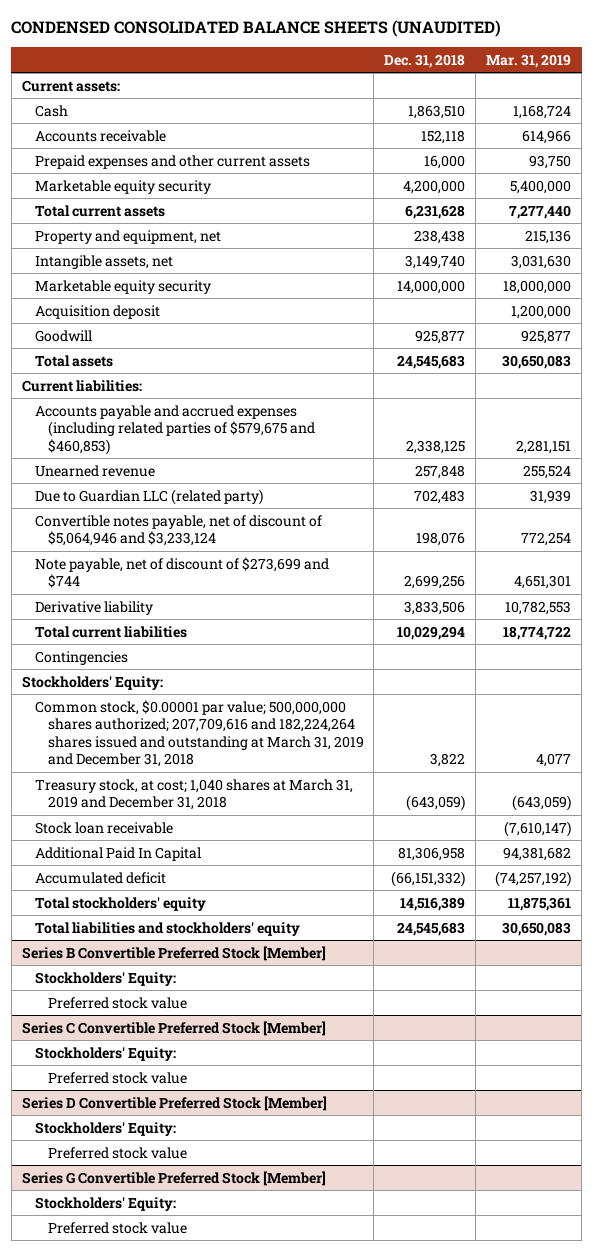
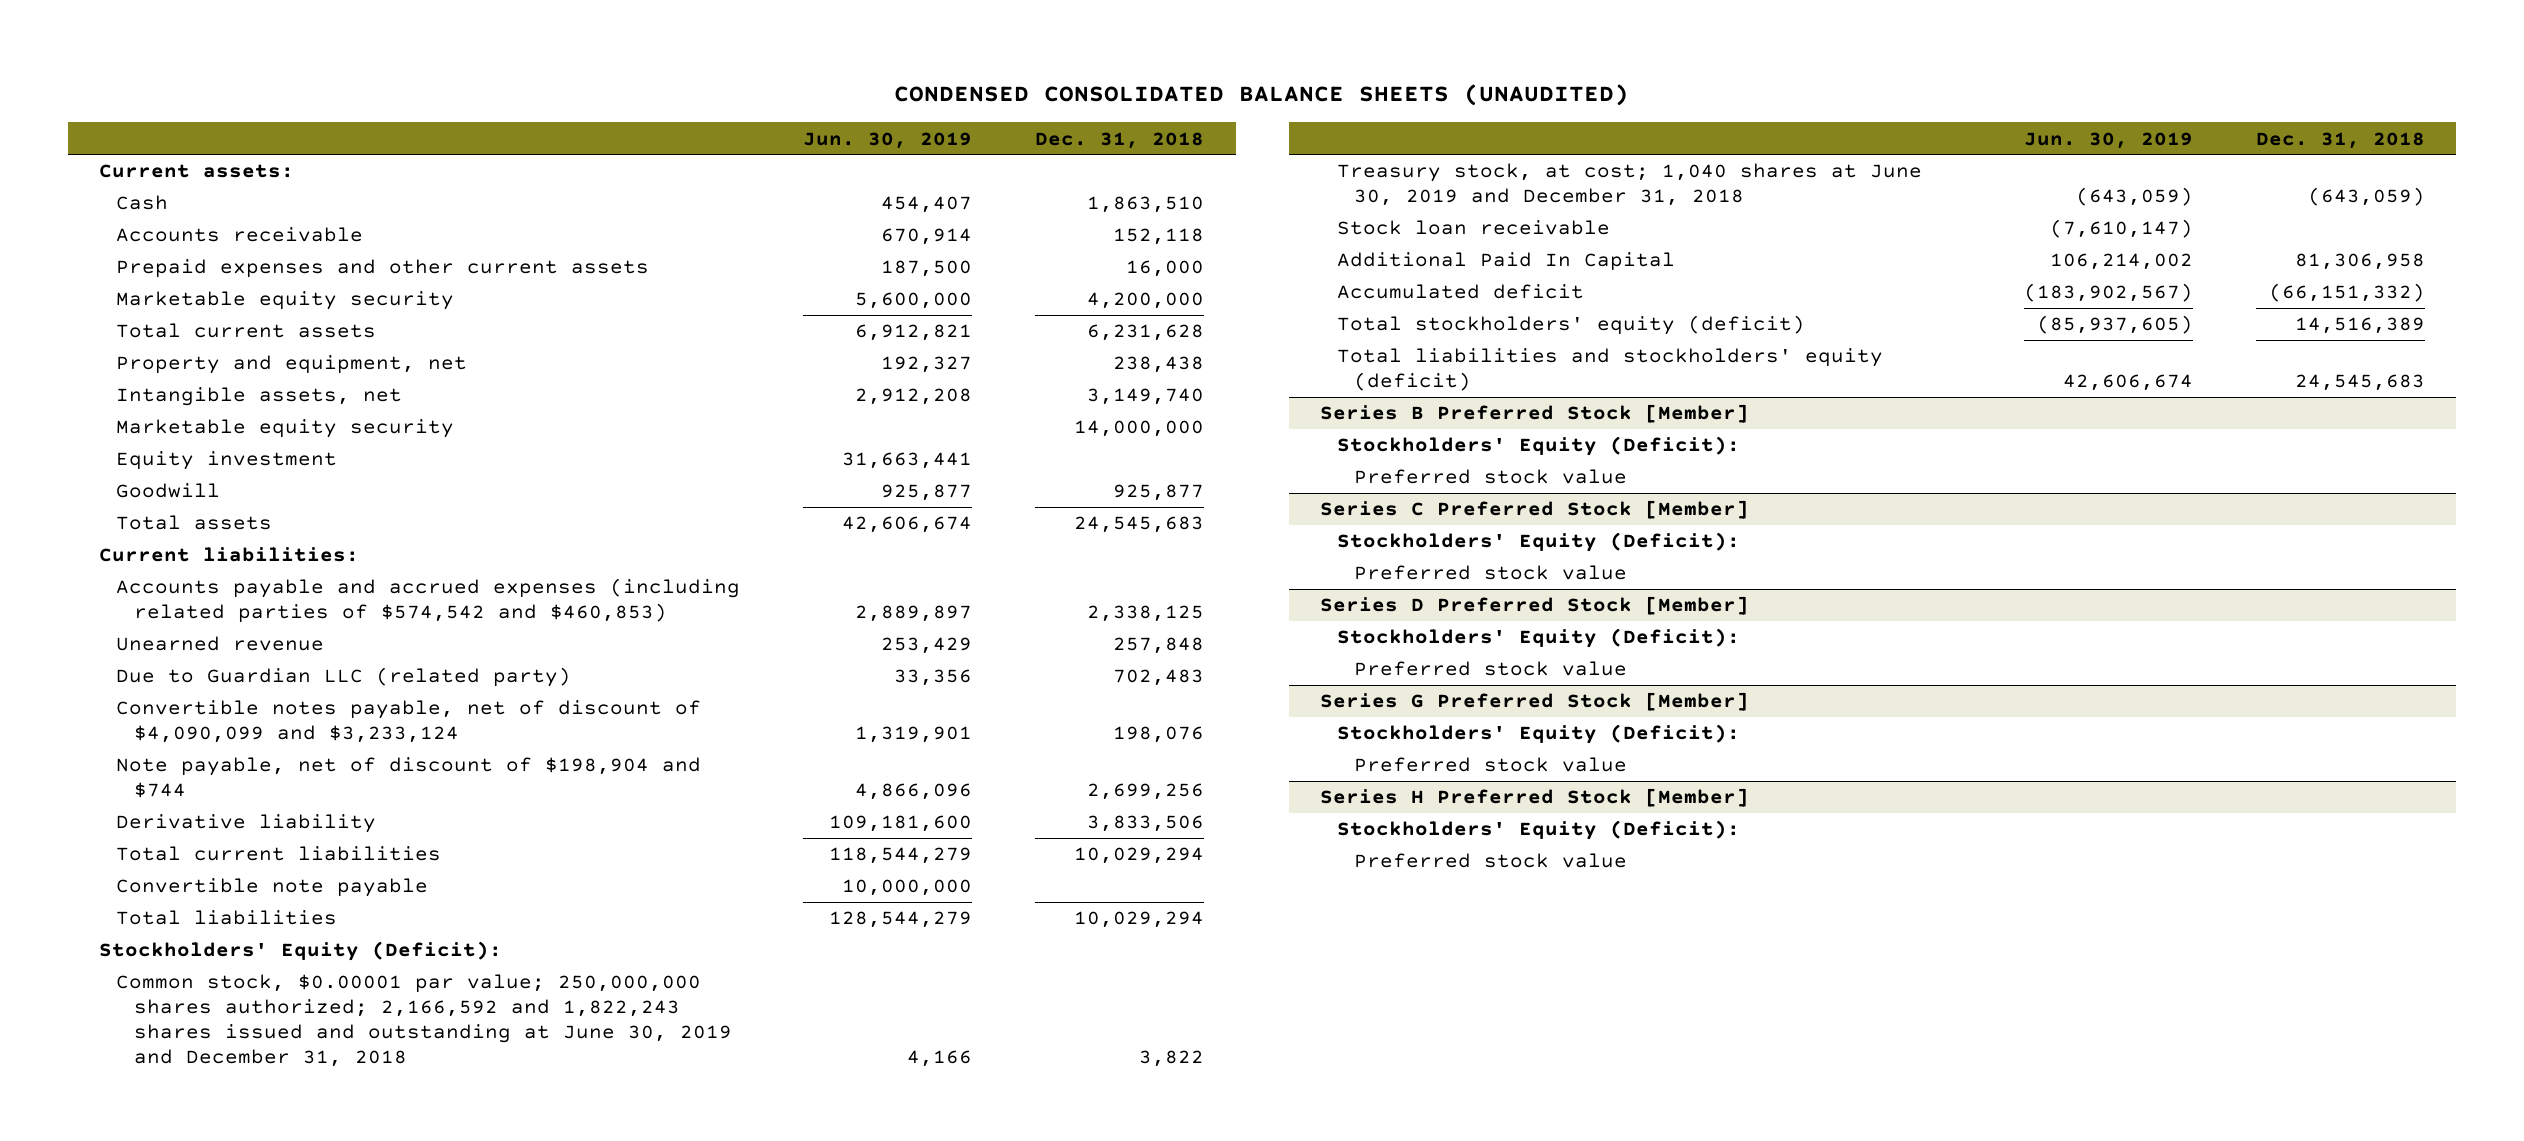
[486,53,572,68] Mar. 31, 2019 -> none
none -> [803,131,973,149] Jun. 30, 2019
[34,304,160,319] Acquisition deposit -> none
none -> [116,451,338,471] Equity investment
[34,404,315,455] Accounts payable and accrued expenses (including related parties of $579,675 and $460,853) -> [116,578,741,624] Accounts payable and accrued expenses (including related parties of $574,542 and $460,853)
[34,514,322,547] Convertible notes payable, net of discount of $5,064,946 and $3,233,124 -> [116,700,702,744] Convertible notes payable, net of discount of $4,090,099 and $3,233,124
[34,556,329,589] Note payable, net of discount of $273,699 and $744 -> [116,757,702,799] Note payable, net of discount of $198,904 and $744
[34,650,128,665] Contingencies -> none
none -> [116,878,429,898] Convertible note payable
none -> [116,910,338,926] Total liabilities
[21,675,163,690] Stockholders' Equity: -> [99,941,503,962] Stockholders' Equity (Deficit):
[34,699,364,768] Common stock, $0.00001 par value; 500,000,000 shares authorized; 207,709,616 and 182,224,264 shares issued and outstanding at March 31, 2019 and December 31, 2018 -> [116,974,732,1068] Common stock, $0.00001 par value; 250,000,000 shares authorized; 2,166,592 and 1,822,243 shares issued and outstanding at June 30, 2019 and December 31, 2018
[34,778,353,811] Treasury stock, at cost; 1,040 shares at March 31, 2019 and December 31, 2018 -> [1337,163,1923,207] Treasury stock, at cost; 1,040 shares at June 30, 2019 and December 31, 2018
[34,896,206,911] Total stockholders' equity -> [1337,315,1806,336] Total stockholders' equity (deficit)
[34,921,300,936] Total liabilities and stockholders' equity -> [1337,348,1884,392] Total liabilities and stockholders' equity (deficit)
[21,945,326,961] Series B Convertible Preferred Stock [Member] -> [1319,404,1749,424] Series B Preferred Stock [Member]
[34,971,176,986] Stockholders' Equity: -> [1337,436,1741,457] Stockholders' Equity (Deficit):
[21,1020,326,1036] Series C Convertible Preferred Stock [Member] -> [1319,500,1749,520] Series C Preferred Stock [Member]
[34,1046,176,1061] Stockholders' Equity: -> [1337,532,1741,553] Stockholders' Equity (Deficit):
[21,1095,327,1111] Series D Convertible Preferred Stock [Member] -> [1319,596,1749,616] Series D Preferred Stock [Member]
[34,1121,176,1136] Stockholders' Equity: -> [1337,628,1741,649] Stockholders' Equity (Deficit):
[21,1170,326,1186] Series G Convertible Preferred Stock [Member] -> [1319,692,1749,712] Series G Preferred Stock [Member]
[34,1196,176,1211] Stockholders' Equity: -> [1337,724,1741,745] Stockholders' Equity (Deficit):
none -> [1319,788,1749,808] Series H Preferred Stock [Member]
none -> [1337,820,1741,841] Stockholders' Equity (Deficit):
none -> [1354,853,1628,869] Preferred stock value

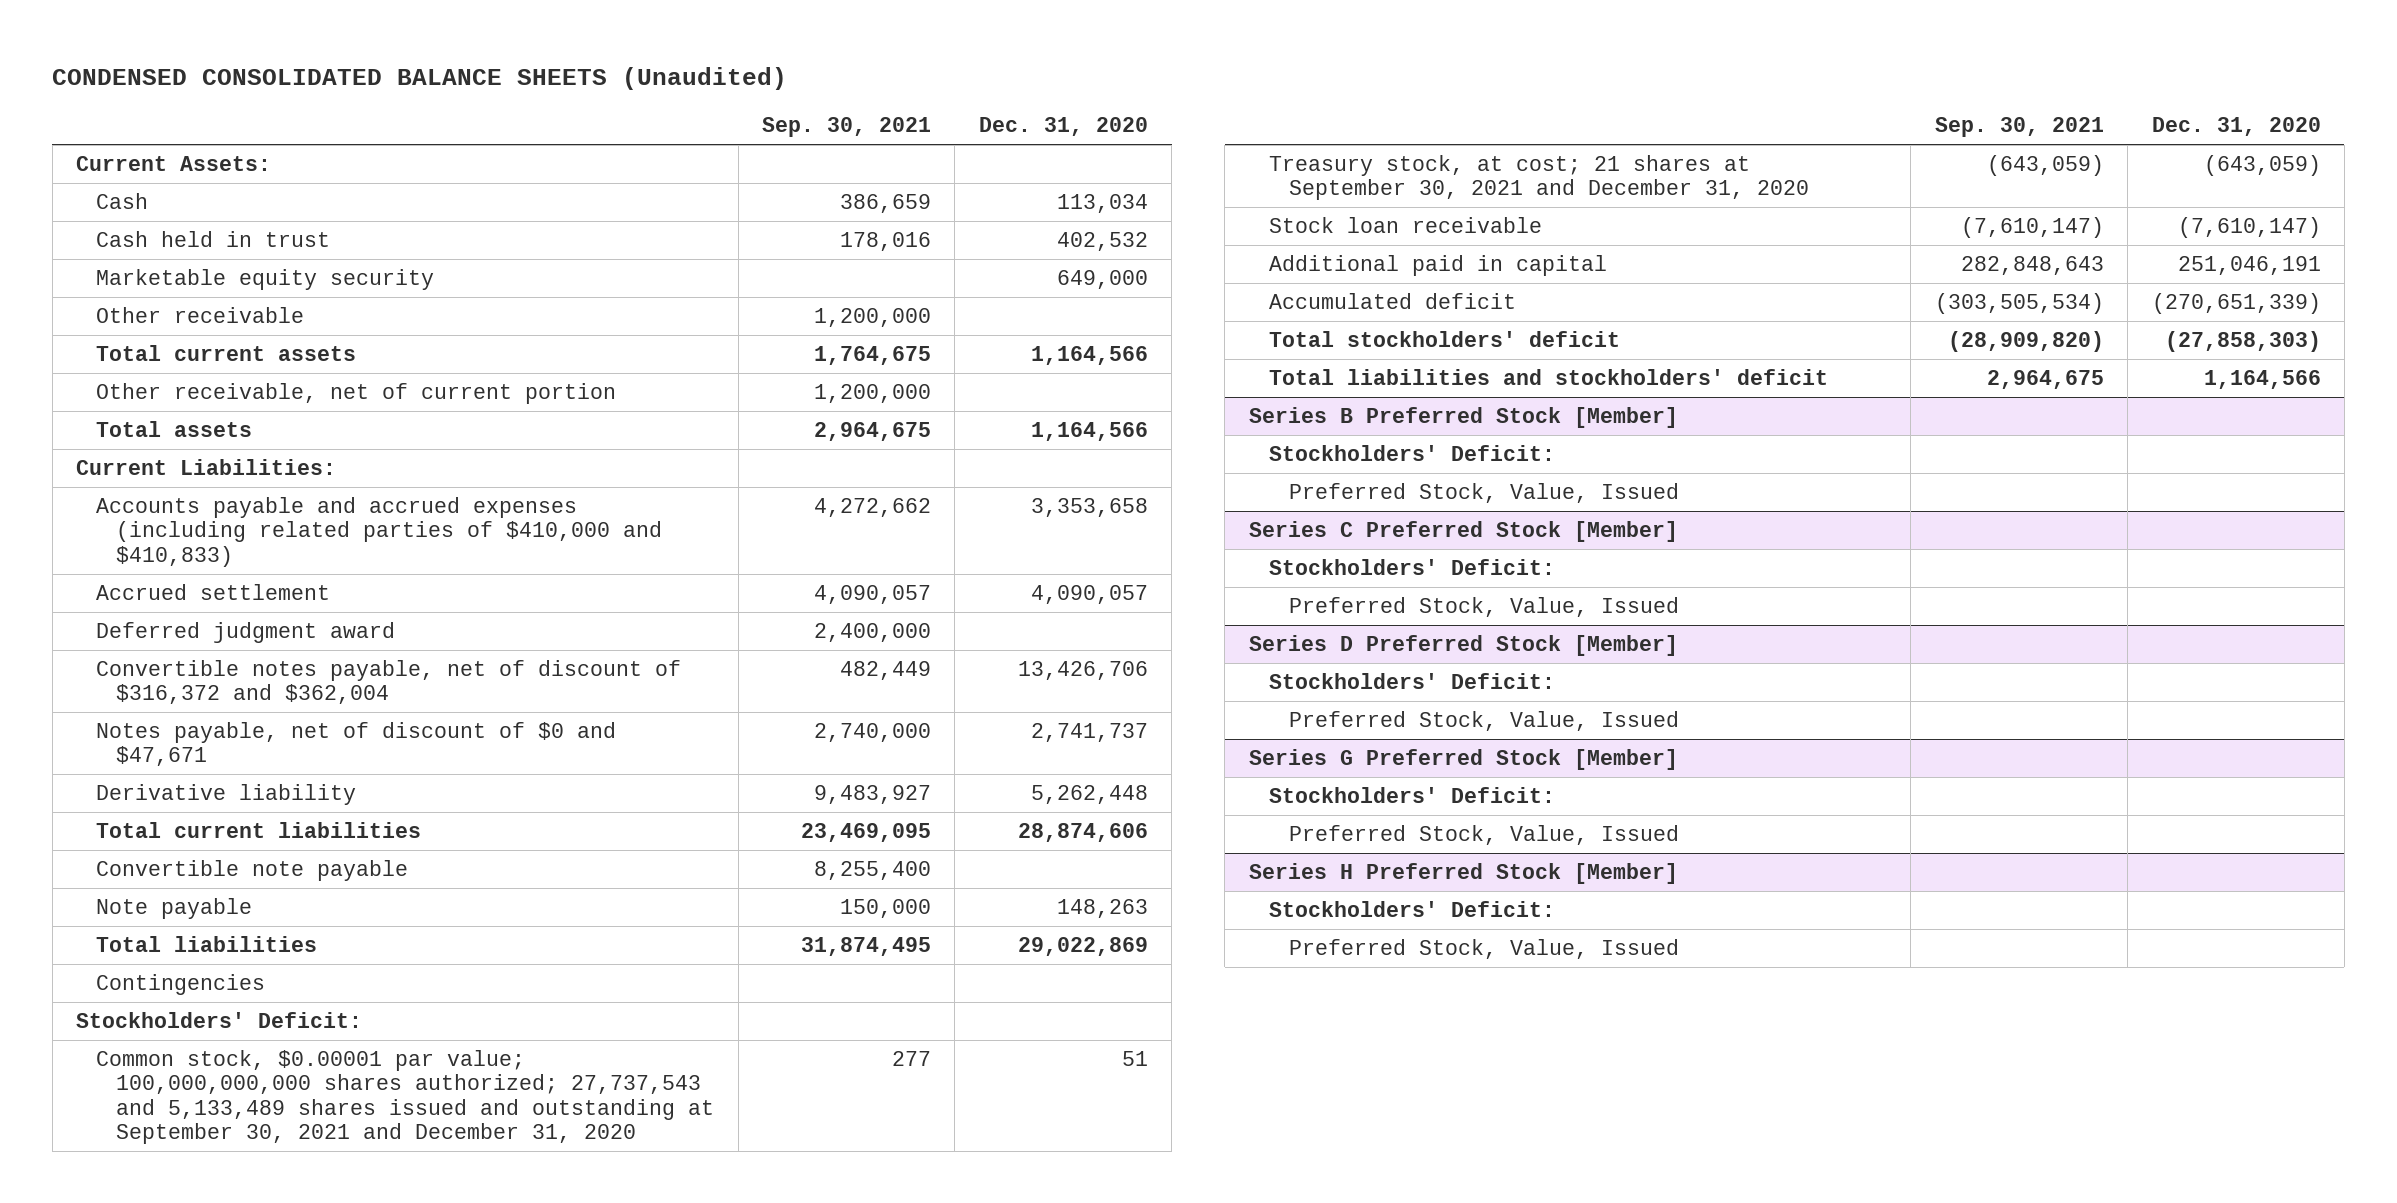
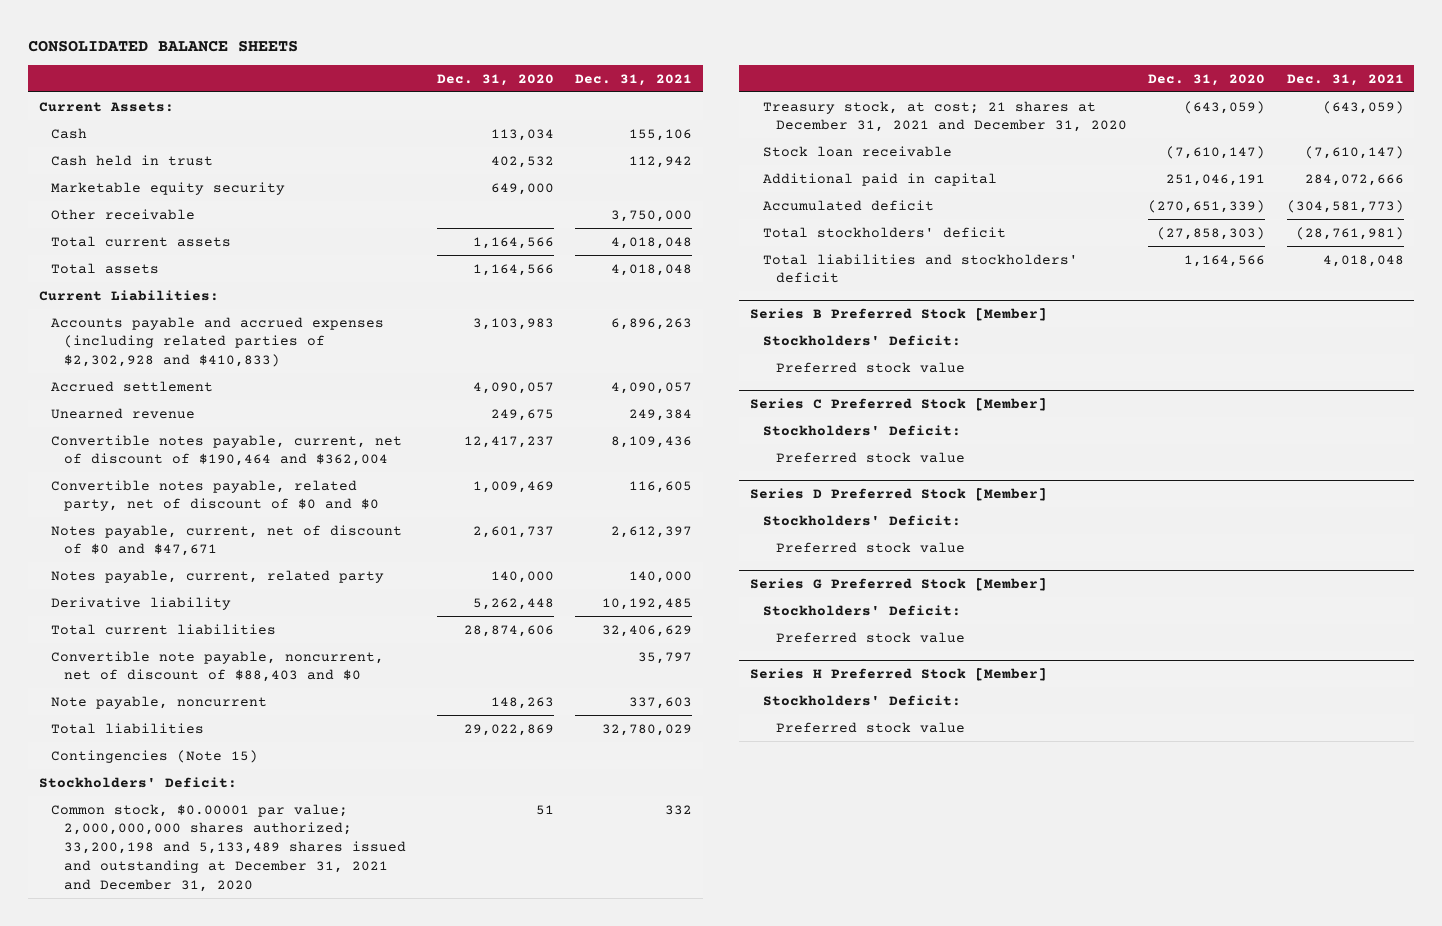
[52,67,788,91] CONDENSED CONSOLIDATED BALANCE SHEETS (Unaudited) -> [27,39,298,52] CONSOLIDATED BALANCE SHEETS
[762,117,932,138] Sep. 30, 2021 -> none
none -> [575,73,693,86] Dec. 31, 2021
[96,382,617,404] Other receivable, net of current portion -> none
[96,496,663,567] Accounts payable and accrued expenses (including related parties of $410,000 and $410,833) -> [51,316,385,368] Accounts payable and accrued expenses (including related parties of $2,302,928 and $410,833)
[1030,497,1148,517] 3,353,658 -> [472,317,554,330] 3,103,983
[96,621,396,643] Deferred judgment award -> none
none -> [51,407,196,419] Unearned revenue
[96,659,682,705] Convertible notes payable, net of discount of $316,372 and $362,004 -> [51,434,403,467] Convertible notes payable, current, net of discount of $190,464 and $362,004
[1017,660,1148,680] 13,426,706 -> [463,435,554,448] 12,417,237
none -> [51,479,380,512] Convertible notes payable, related party, net of discount of $0 and $0
[96,721,617,767] Notes payable, net of discount of $0 and $47,671 -> [51,524,403,557] Notes payable, current, net of discount of $0 and $47,671
[1030,722,1148,742] 2,741,737 -> [472,525,554,538] 2,601,737
none -> [51,569,385,583] Notes payable, current, related party
[96,859,409,881] Convertible note payable -> none
none -> [51,650,385,683] Convertible note payable, noncurrent, net of discount of $88,403 and $0
[96,897,253,919] Note payable -> [51,695,268,709] Note payable, noncurrent
[96,973,266,995] Contingencies -> [51,749,259,763] Contingencies (Note 15)
[96,1049,715,1145] Common stock, $0.00001 par value; 100,000,000,000 shares authorized; 27,737,543 and 5,133,489 shares issued and outstanding at September 30, 2021 and December 31, 2020 -> [51,803,407,892] Common stock, $0.00001 par value; 2,000,000,000 shares authorized; 33,200,198 and 5,133,489 shares issued and outstanding at December 31, 2021 and December 31, 2020
[1268,154,1810,201] Treasury stock, at cost; 21 shares at September 30, 2021 and December 31, 2020 -> [762,100,1127,133] Treasury stock, at cost; 21 shares at December 31, 2021 and December 31, 2020
[1289,482,1680,503] Preferred Stock, Value, Issued -> [775,361,965,373] Preferred stock value
[1289,596,1680,617] Preferred Stock, Value, Issued -> [775,451,965,463] Preferred stock value
[1289,710,1680,731] Preferred Stock, Value, Issued -> [775,541,965,553] Preferred stock value
[1289,824,1680,845] Preferred Stock, Value, Issued -> [775,631,965,643] Preferred stock value
[1289,938,1680,959] Preferred Stock, Value, Issued -> [775,721,965,733] Preferred stock value

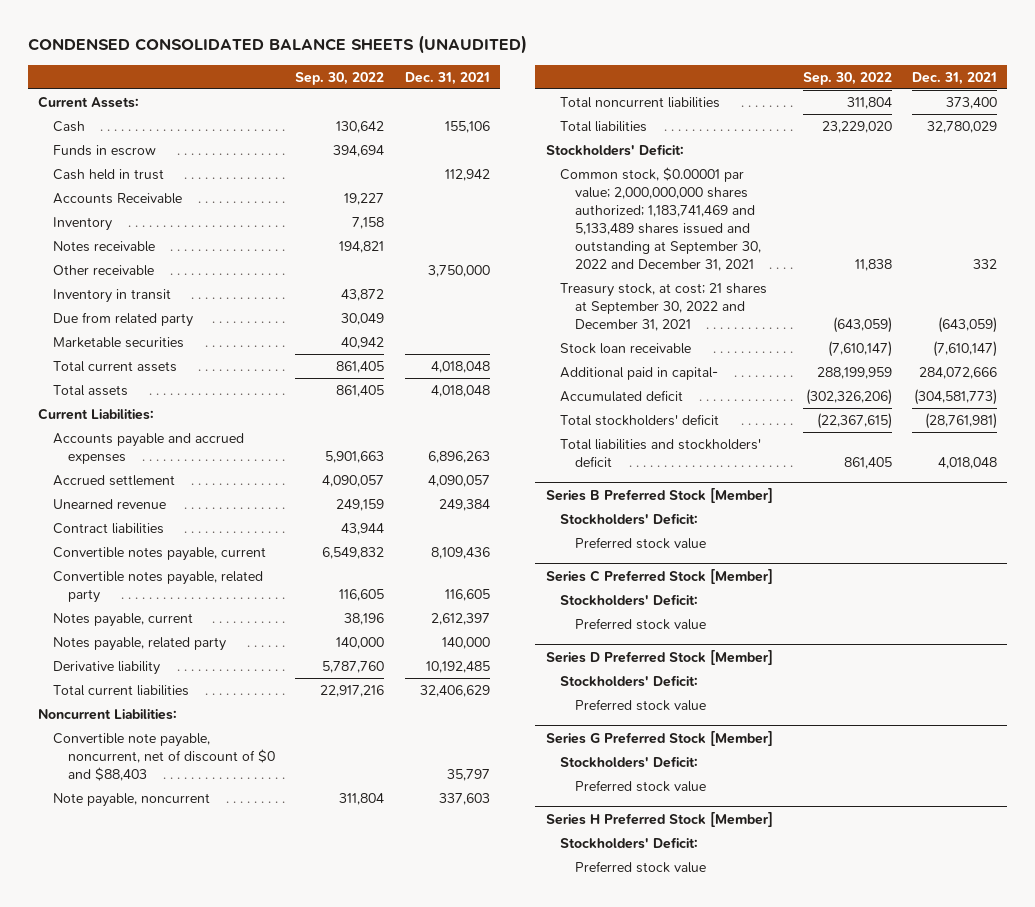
[27,39,298,52] CONSOLIDATED BALANCE SHEETS -> [28,35,528,55] CONDENSED CONSOLIDATED BALANCE SHEETS (UNAUDITED)
[436,73,554,86] Dec. 31, 2020 -> none
none -> [295,71,385,85] Sep. 30, 2022
none -> [53,145,157,157] Funds in escrow
[51,181,286,195] Marketable equity security -> none
none -> [53,193,183,205] Accounts Receivable
none -> [53,217,113,232] Inventory
none -> [53,241,156,253] Notes receivable
none -> [53,289,172,304] Inventory in transit
none -> [53,312,194,328] Due from related party
none -> [53,337,185,349] Marketable securities
[51,316,385,368] Accounts payable and accrued expenses (including related parties of $2,302,928 and $410,833) -> [53,433,245,465] Accounts payable and accrued expenses
none -> [53,523,165,535] Contract liabilities
[51,434,403,467] Convertible notes payable, current, net of discount of $190,464 and $362,004 -> [53,547,267,562] Convertible notes payable, current
[51,479,380,512] Convertible notes payable, related party, net of discount of $0 and $0 -> [53,571,264,604] Convertible notes payable, related party
[51,524,403,557] Notes payable, current, net of discount of $0 and $47,671 -> [53,613,194,628] Notes payable, current
[51,569,385,583] Notes payable, current, related party -> [53,637,227,652] Notes payable, related party
none -> [38,709,178,721] Noncurrent Liabilities:
[51,650,385,683] Convertible note payable, noncurrent, net of discount of $88,403 and $0 -> [53,733,276,781] Convertible note payable, noncurrent, net of discount of $0 and $88,403
none -> [560,97,721,109] Total noncurrent liabilities
[51,749,259,763] Contingencies (Note 15) -> none
[51,803,407,892] Common stock, $0.00001 par value; 2,000,000,000 shares authorized; 33,200,198 and 5,133,489 shares issued and outstanding at December 31, 2021 and December 31, 2020 -> [560,167,762,271] Common stock, $0.00001 par value; 2,000,000,000 shares authorized; 1,183,741,469 and 5,133,489 shares issued and outstanding at September 30, 2022 and December 31, 2021
[762,100,1127,133] Treasury stock, at cost; 21 shares at December 31, 2021 and December 31, 2020 -> [560,283,768,331] Treasury stock, at cost; 21 shares at September 30, 2022 and December 31, 2021
[762,172,997,186] Additional paid in capital -> [560,367,719,381] Additional paid in capital-

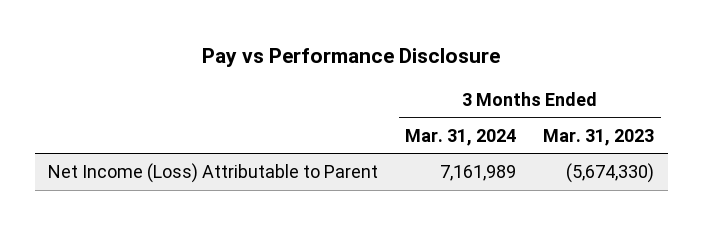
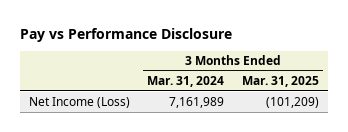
[543,128,655,146] Mar. 31, 2023 -> none
none -> [241,76,319,88] Mar. 31, 2025
[48,163,379,184] Net Income (Loss) Attributable to Parent -> [28,97,130,109] Net Income (Loss)

